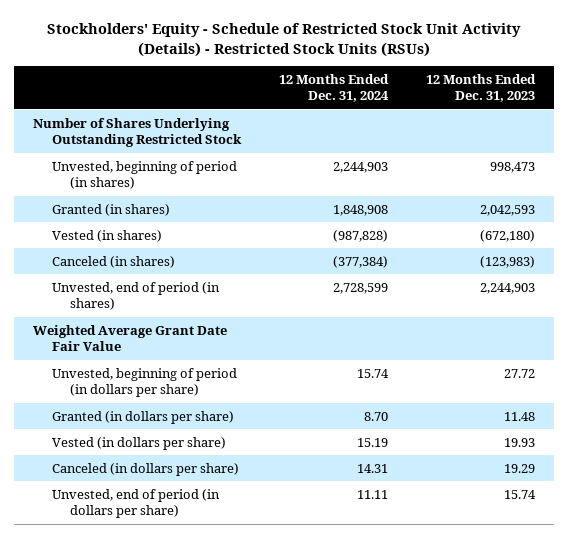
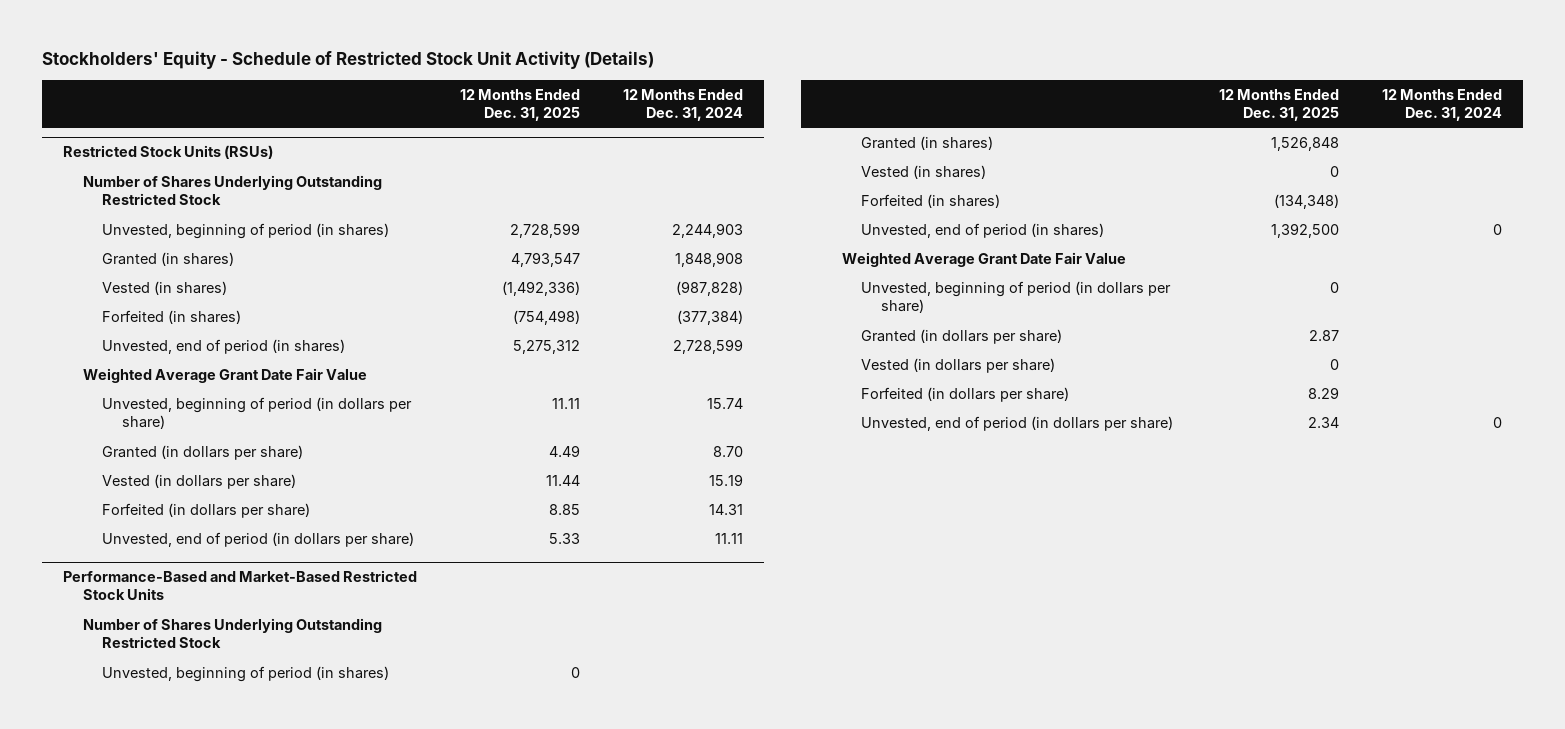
[46,22,521,57] Stockholders' Equity - Schedule of Restricted Stock Unit Activity (Details) - Restricted Stock Units (RSUs) -> [42,50,655,69] Stockholders' Equity - Schedule of Restricted Stock Unit Activity (Details)
[425,74,536,103] 12 Months Ended Dec. 31, 2023 -> none
none -> [460,88,581,121] 12 Months Ended Dec. 31, 2025
none -> [63,145,274,160] Restricted Stock Units (RSUs)
[51,255,175,268] Canceled (in shares) -> [102,310,242,325] Forfeited (in shares)
[51,462,239,476] Canceled (in dollars per share) -> [102,503,311,519] Forfeited (in dollars per share)
none -> [63,570,418,601] Performance-Based and Market-Based Restricted Stock Units
none -> [82,618,382,649] Number of Shares Underlying Outstanding Restricted Stock
none -> [102,666,390,683] Unvested, beginning of period (in shares)
none -> [861,136,994,151] Granted (in shares)
none -> [861,165,987,180] Vested (in shares)
none -> [861,194,1001,209] Forfeited (in shares)
none -> [861,223,1105,239] Unvested, end of period (in shares)
none -> [841,252,1126,268] Weighted Average Grant Date Fair Value
none -> [861,281,1172,314] Unvested, beginning of period (in dollars per share)
none -> [861,329,1063,345] Granted (in dollars per share)
none -> [861,358,1056,374] Vested (in dollars per share)
none -> [861,387,1070,403] Forfeited (in dollars per share)
none -> [861,416,1174,432] Unvested, end of period (in dollars per share)

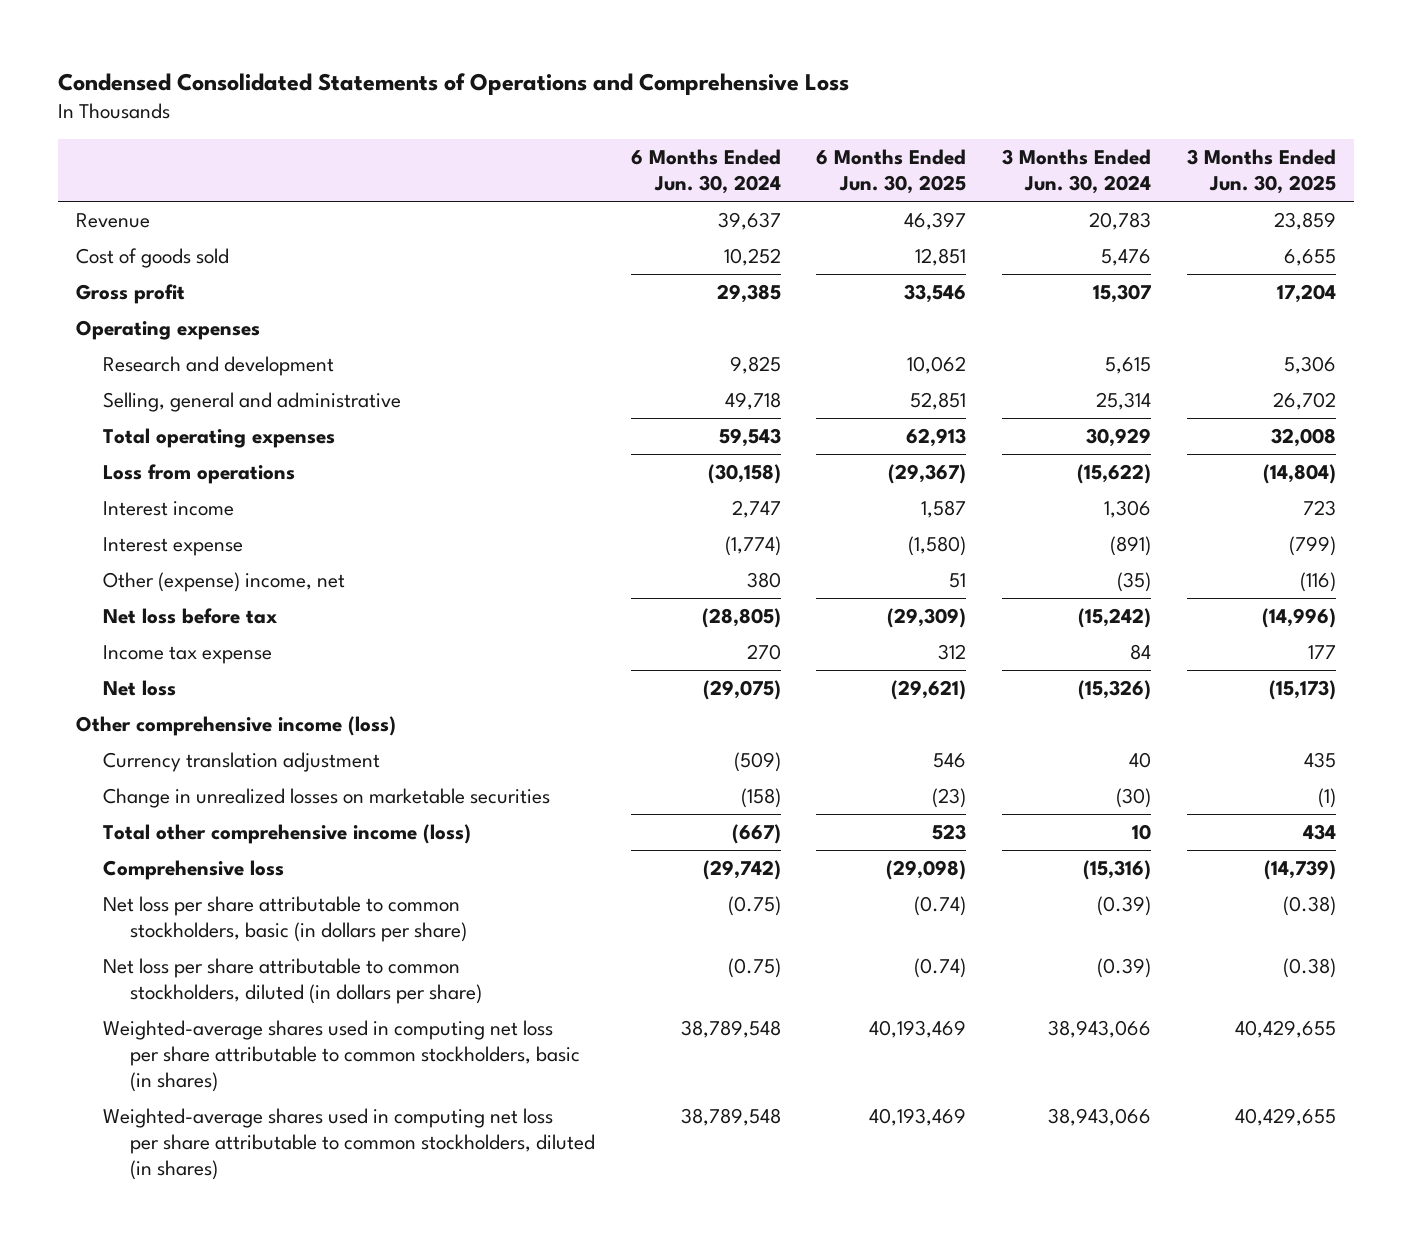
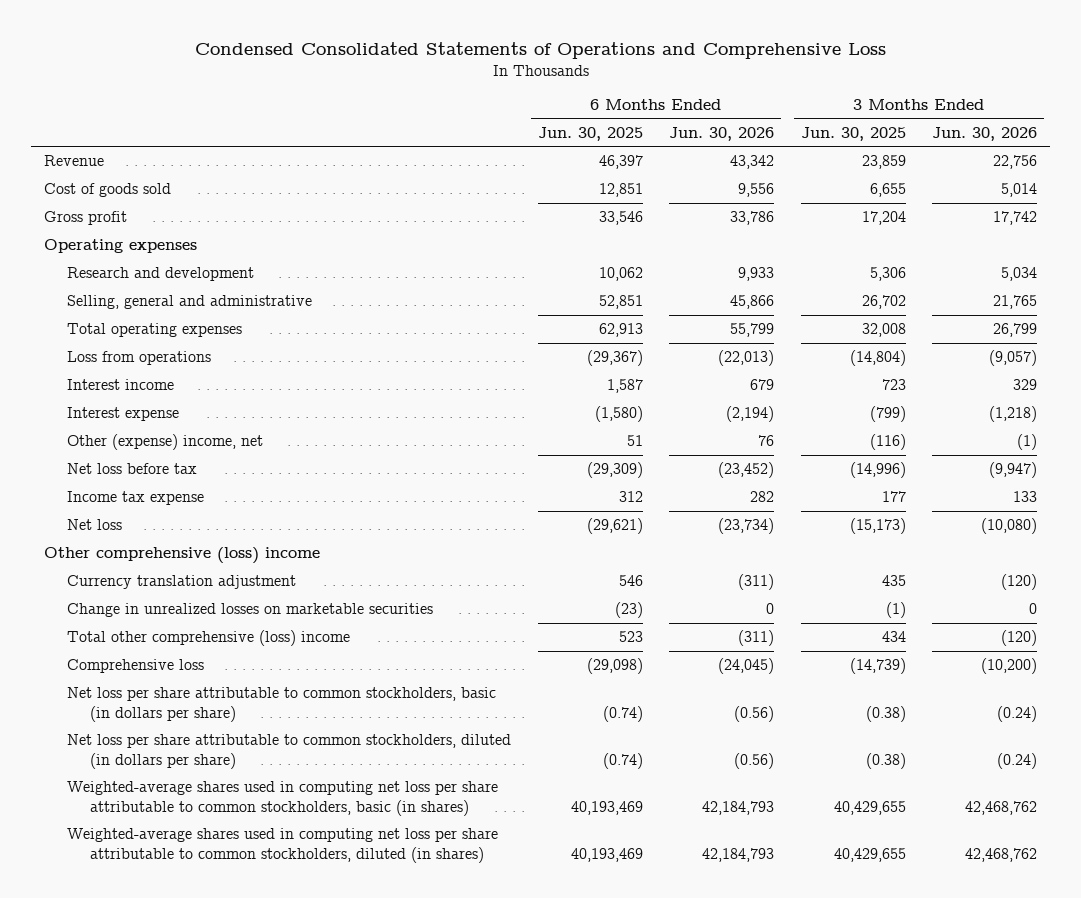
[630,148,781,195] 6 Months Ended Jun. 30, 2024 -> none
[1002,148,1152,195] 3 Months Ended Jun. 30, 2024 -> none
none -> [669,126,775,141] Jun. 30, 2026
none -> [932,126,1038,141] Jun. 30, 2026
[75,715,396,736] Other comprehensive income (loss) -> [44,547,321,565] Other comprehensive (loss) income
[102,823,471,844] Total other comprehensive income (loss) -> [67,630,351,647] Total other comprehensive (loss) income

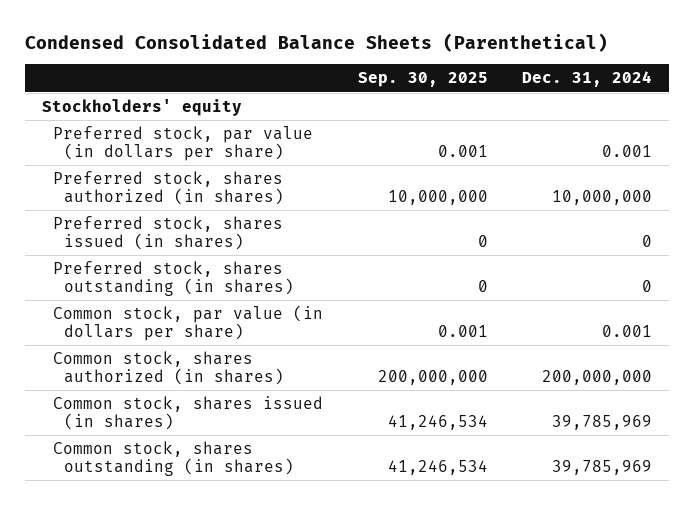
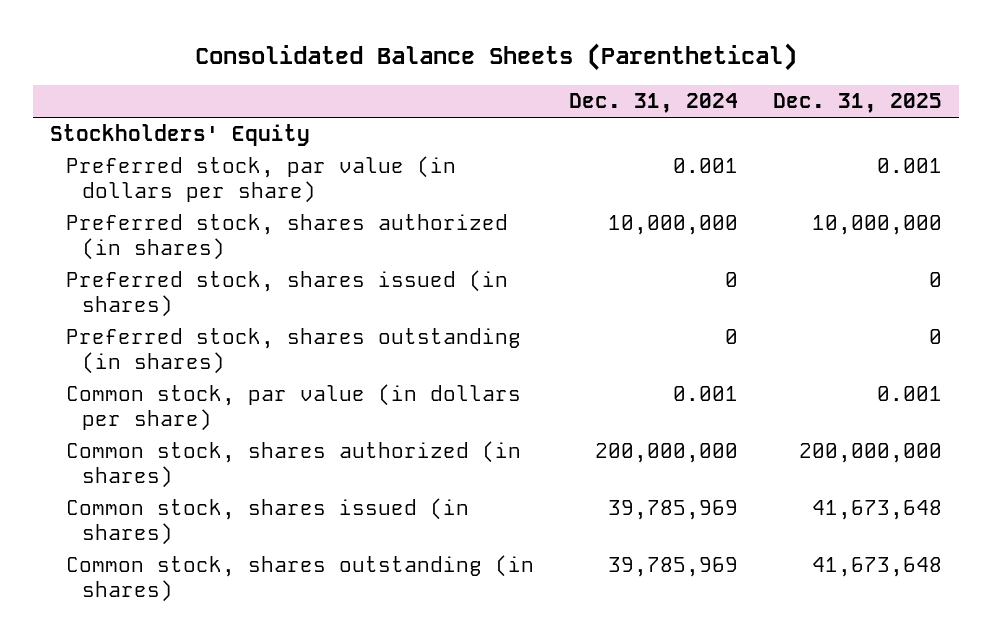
[25,33,609,53] Condensed Consolidated Balance Sheets (Parenthetical) -> [194,43,797,72] Consolidated Balance Sheets (Parenthetical)
[357,72,488,88] Sep. 30, 2025 -> none
none -> [772,93,942,114] Dec. 31, 2025
[42,99,243,117] Stockholders' equity -> [49,124,310,147] Stockholders' Equity

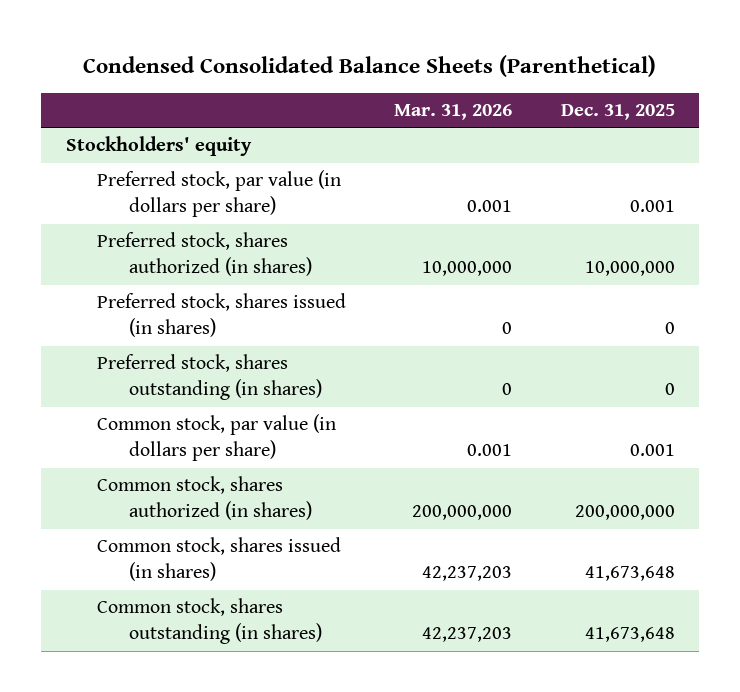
[194,43,797,72] Consolidated Balance Sheets (Parenthetical) -> [83,54,657,77] Condensed Consolidated Balance Sheets (Parenthetical)
[568,93,738,114] Dec. 31, 2024 -> none
none -> [394,104,513,121] Mar. 31, 2026
[49,124,310,147] Stockholders' Equity -> [65,136,252,157] Stockholders' equity

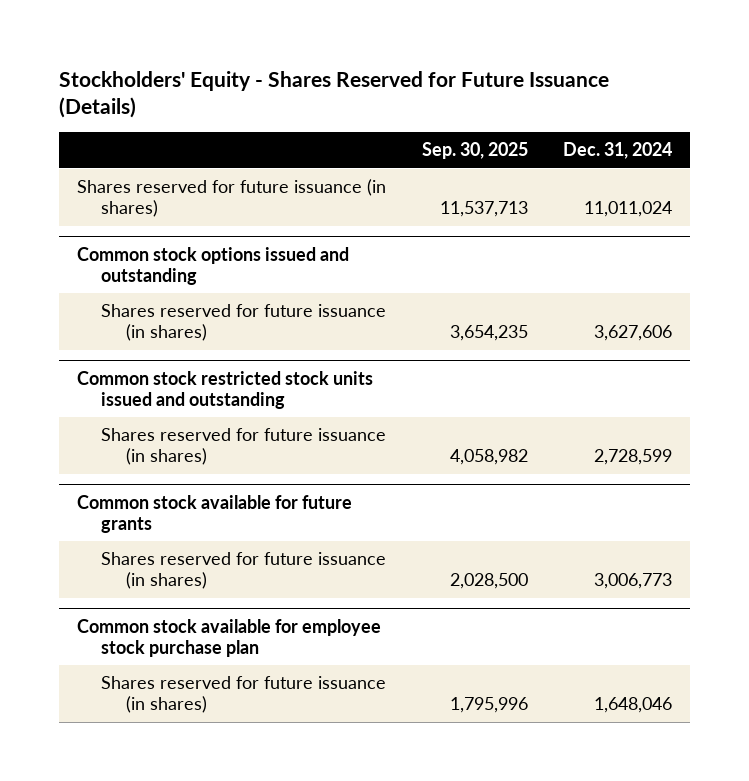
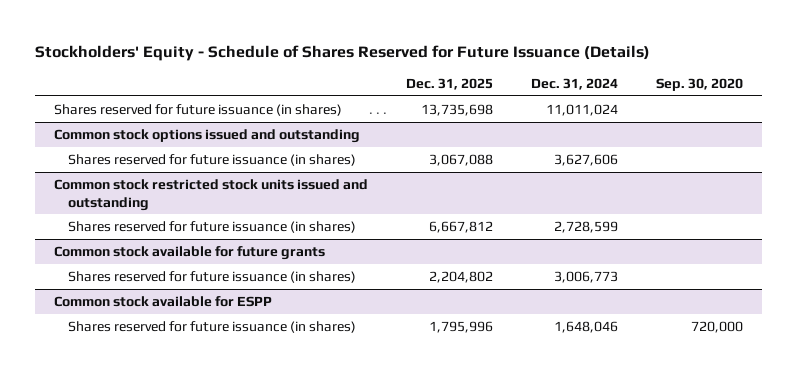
[58,70,609,119] Stockholders' Equity - Shares Reserved for Future Issuance (Details) -> [35,44,651,61] Stockholders' Equity - Schedule of Shares Reserved for Future Issuance (Details)
[421,142,528,160] Sep. 30, 2025 -> none
none -> [406,77,494,90] Dec. 31, 2025
none -> [656,77,744,91] Sep. 30, 2020
[76,618,381,657] Common stock available for employee stock purchase plan -> [54,295,273,307] Common stock available for ESPP

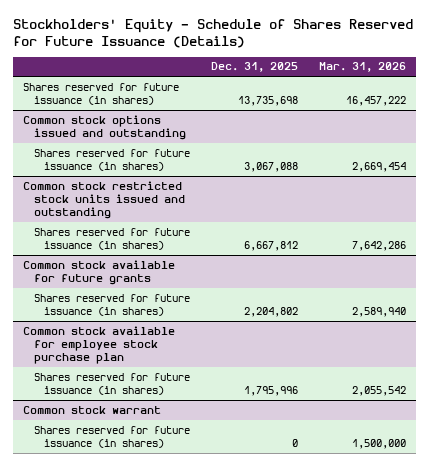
[531,77,619,90] Dec. 31, 2024 -> none
[656,77,744,91] Sep. 30, 2020 -> none
none -> [318,62,406,73] Mar. 31, 2026
[54,295,273,307] Common stock available for ESPP -> [23,325,176,365] Common stock available for employee stock purchase plan
none -> [23,405,162,414] Common stock warrant
none -> [33,425,190,449] Shares reserved for future issuance (in shares)

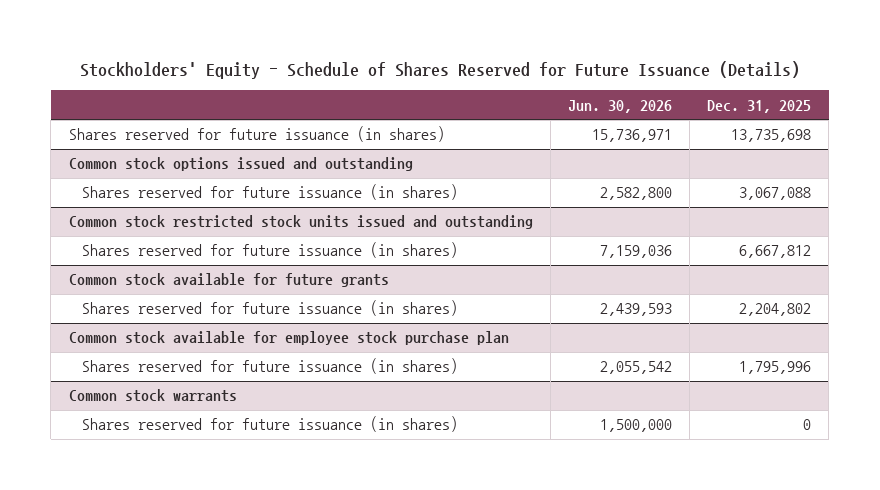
[318,62,406,73] Mar. 31, 2026 -> none
none -> [567,99,672,113] Jun. 30, 2026
[23,405,162,414] Common stock warrant -> [68,389,237,403] Common stock warrants

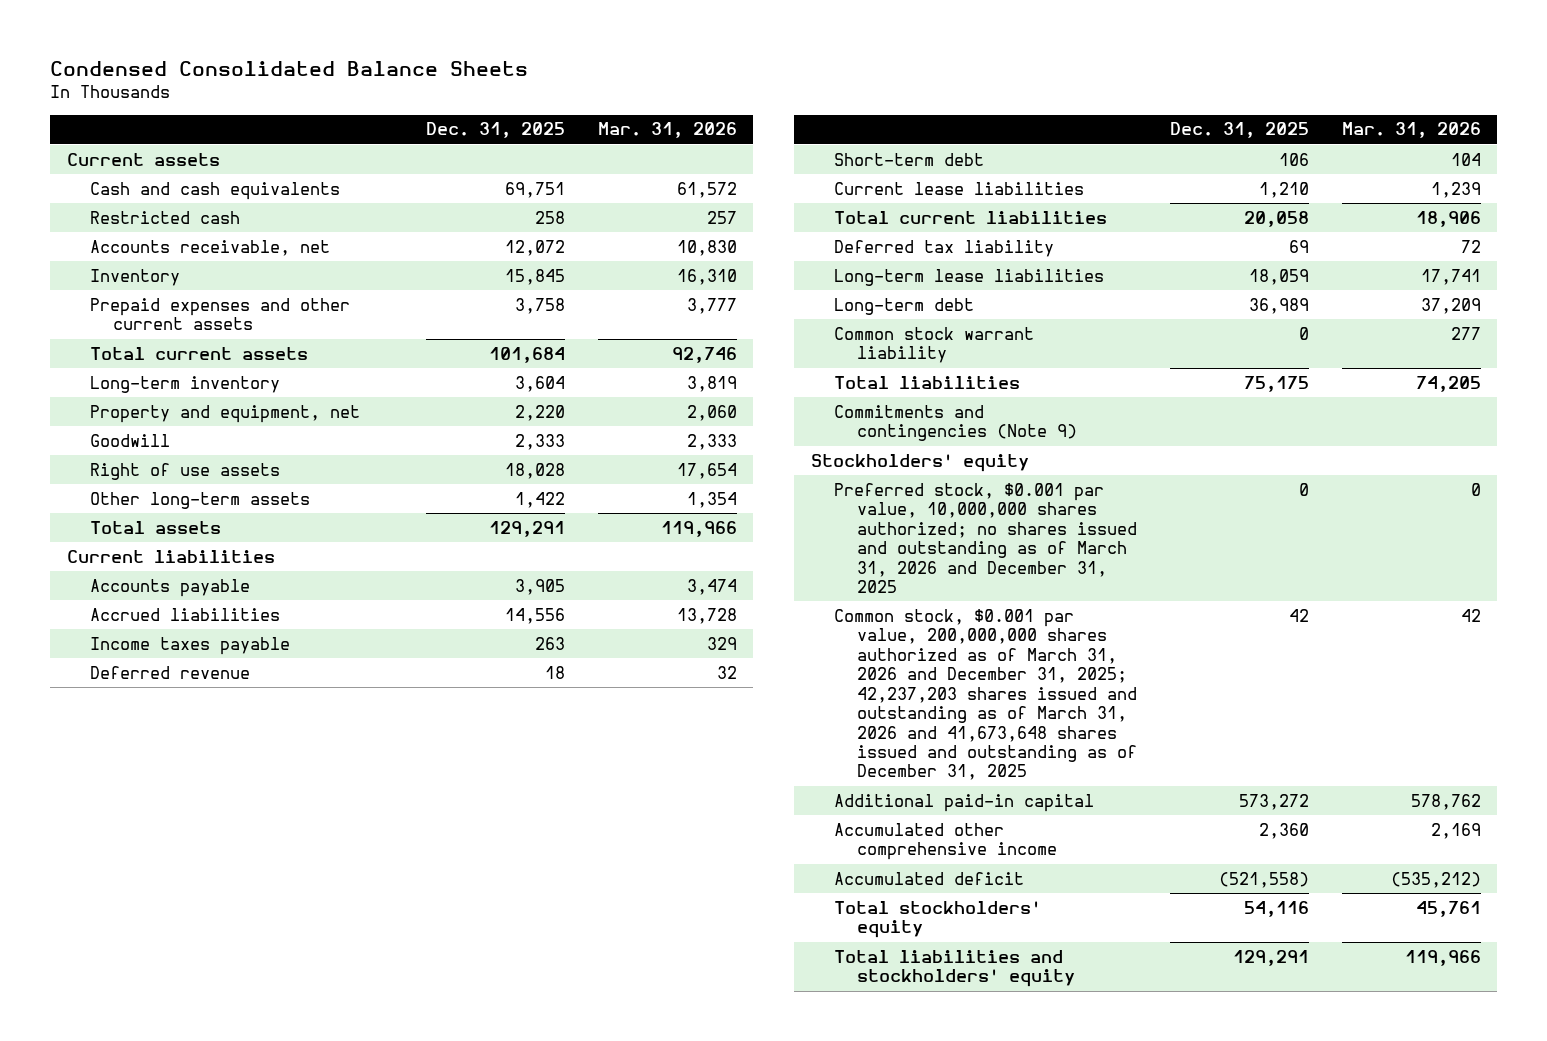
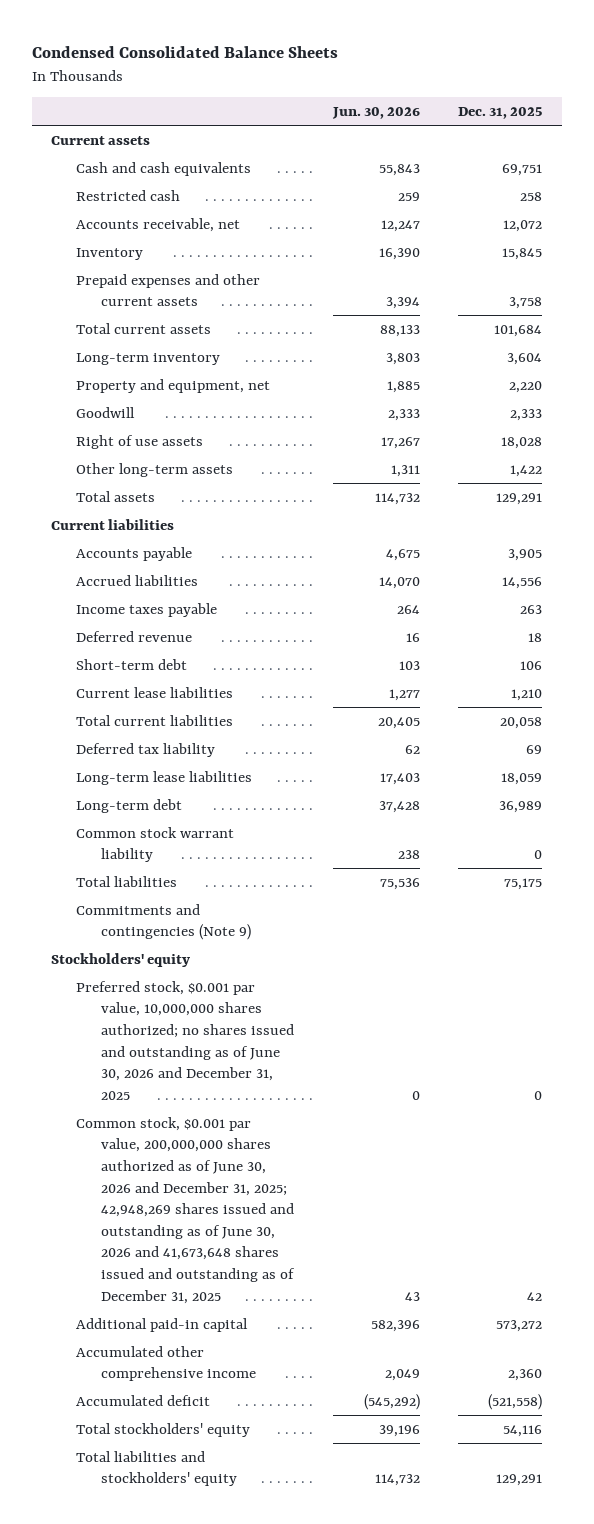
[597,122,737,139] Mar. 31, 2026 -> none
none -> [331,106,420,119] Jun. 30, 2026
[833,482,1137,594] Preferred stock, $0.001 par value, 10,000,000 shares authorized; no shares issued and outstanding as of March 31, 2026 and December 31, 2025 -> [76,980,294,1100] Preferred stock, $0.001 par value, 10,000,000 shares authorized; no shares issued and outstanding as of June 30, 2026 and December 31, 2025
[833,608,1137,781] Common stock, $0.001 par value, 200,000,000 shares authorized as of March 31, 2026 and December 31, 2025; 42,237,203 shares issued and outstanding as of March 31, 2026 and 41,673,648 shares issued and outstanding as of December 31, 2025 -> [76,1116,295,1304] Common stock, $0.001 par value, 200,000,000 shares authorized as of June 30, 2026 and December 31, 2025; 42,948,269 shares issued and outstanding as of June 30, 2026 and 41,673,648 shares issued and outstanding as of December 31, 2025

